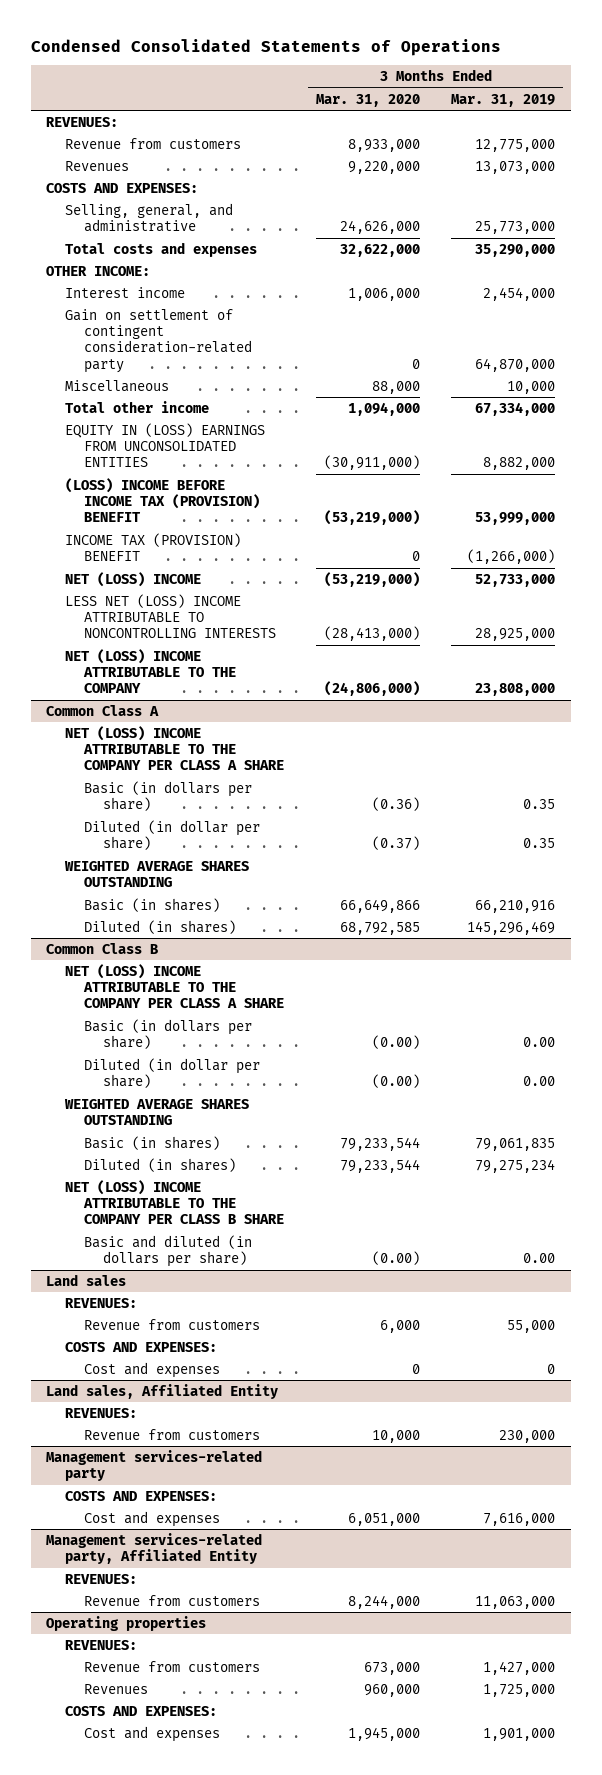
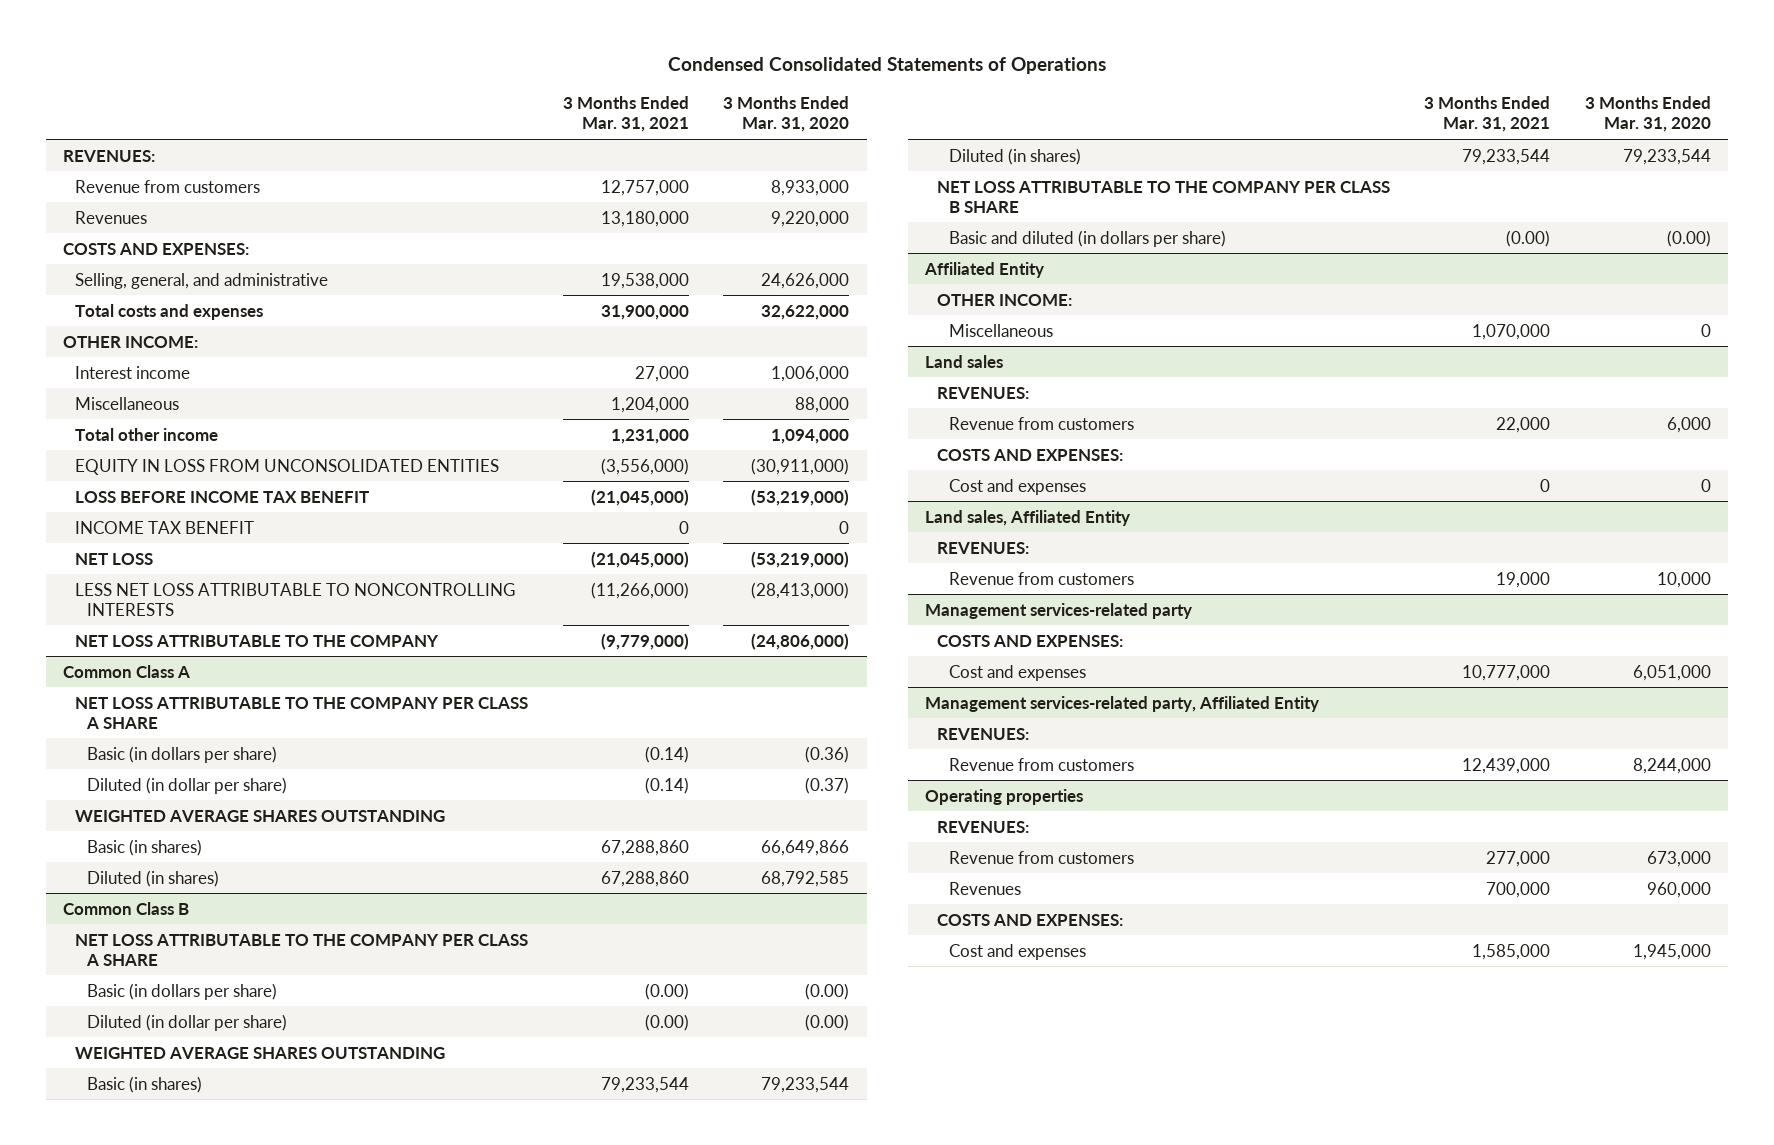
[451,93,556,107] Mar. 31, 2019 -> none
none -> [562,96,689,133] 3 Months Ended Mar. 31, 2021
[65,308,252,373] Gain on settlement of contingent consideration-related party -> none
[65,422,266,468] EQUITY IN (LOSS) EARNINGS FROM UNCONSOLIDATED ENTITIES -> [75,458,500,475] EQUITY IN LOSS FROM UNCONSOLIDATED ENTITIES
[65,477,260,523] (LOSS) INCOME BEFORE INCOME TAX (PROVISION) BENEFIT -> [75,490,370,503] LOSS BEFORE INCOME TAX BENEFIT
[65,532,242,562] INCOME TAX (PROVISION) BENEFIT -> [75,520,255,534] INCOME TAX BENEFIT
[65,571,202,587] NET (LOSS) INCOME -> [75,552,154,565] NET LOSS
[65,593,276,639] LESS NET (LOSS) INCOME ATTRIBUTABLE TO NONCONTROLLING INTERESTS -> [75,582,516,616] LESS NET LOSS ATTRIBUTABLE TO NONCONTROLLING INTERESTS
[65,648,236,694] NET (LOSS) INCOME ATTRIBUTABLE TO THE COMPANY -> [75,634,440,647] NET LOSS ATTRIBUTABLE TO THE COMPANY
[65,725,284,771] NET (LOSS) INCOME ATTRIBUTABLE TO THE COMPANY PER CLASS A SHARE -> [75,696,529,729] NET LOSS ATTRIBUTABLE TO THE COMPANY PER CLASS A SHARE
[65,963,284,1009] NET (LOSS) INCOME ATTRIBUTABLE TO THE COMPANY PER CLASS A SHARE -> [75,933,529,966] NET LOSS ATTRIBUTABLE TO THE COMPANY PER CLASS A SHARE
[65,1179,284,1225] NET (LOSS) INCOME ATTRIBUTABLE TO THE COMPANY PER CLASS B SHARE -> [936,180,1390,213] NET LOSS ATTRIBUTABLE TO THE COMPANY PER CLASS B SHARE
none -> [923,261,1044,278] Affiliated Entity
none -> [936,293,1072,306] OTHER INCOME:
none -> [948,323,1053,337] Miscellaneous

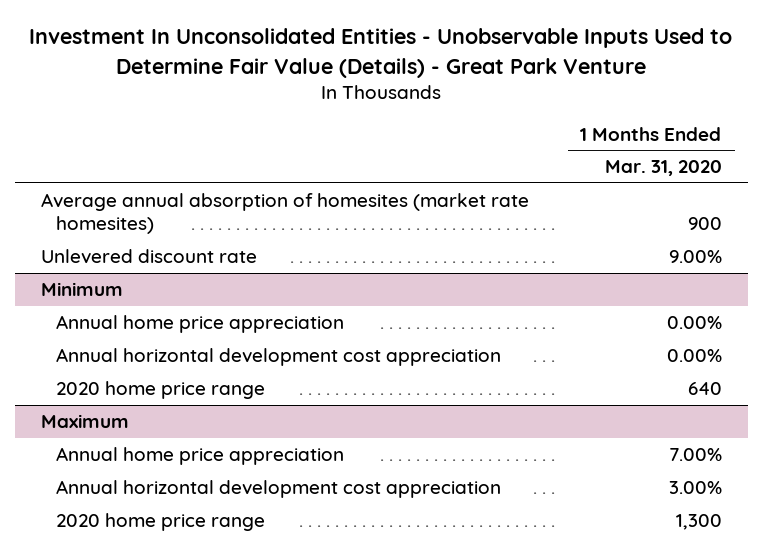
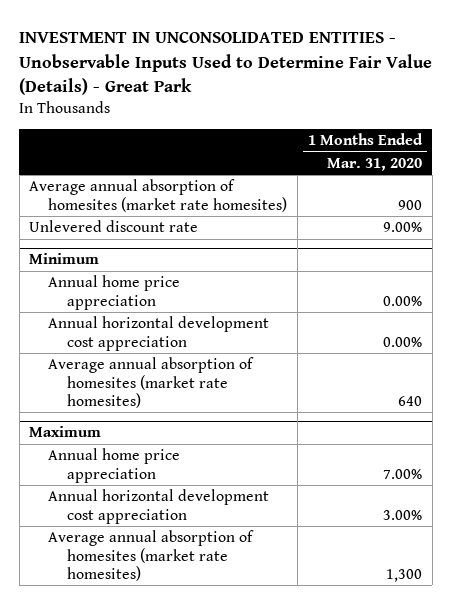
[29,28,733,78] Investment In Unconsolidated Entities - Unobservable Inputs Used to Determine Fair Value (Details) - Great Park Venture -> [19,32,433,96] INVESTMENT IN UNCONSOLIDATED ENTITIES - Unobservable Inputs Used to Determine Fair Value (Details) - Great Park
[56,380,266,399] 2020 home price range -> [48,357,255,409] Average annual absorption of homesites (market rate homesites)
[56,512,266,531] 2020 home price range -> [48,530,255,582] Average annual absorption of homesites (market rate homesites)

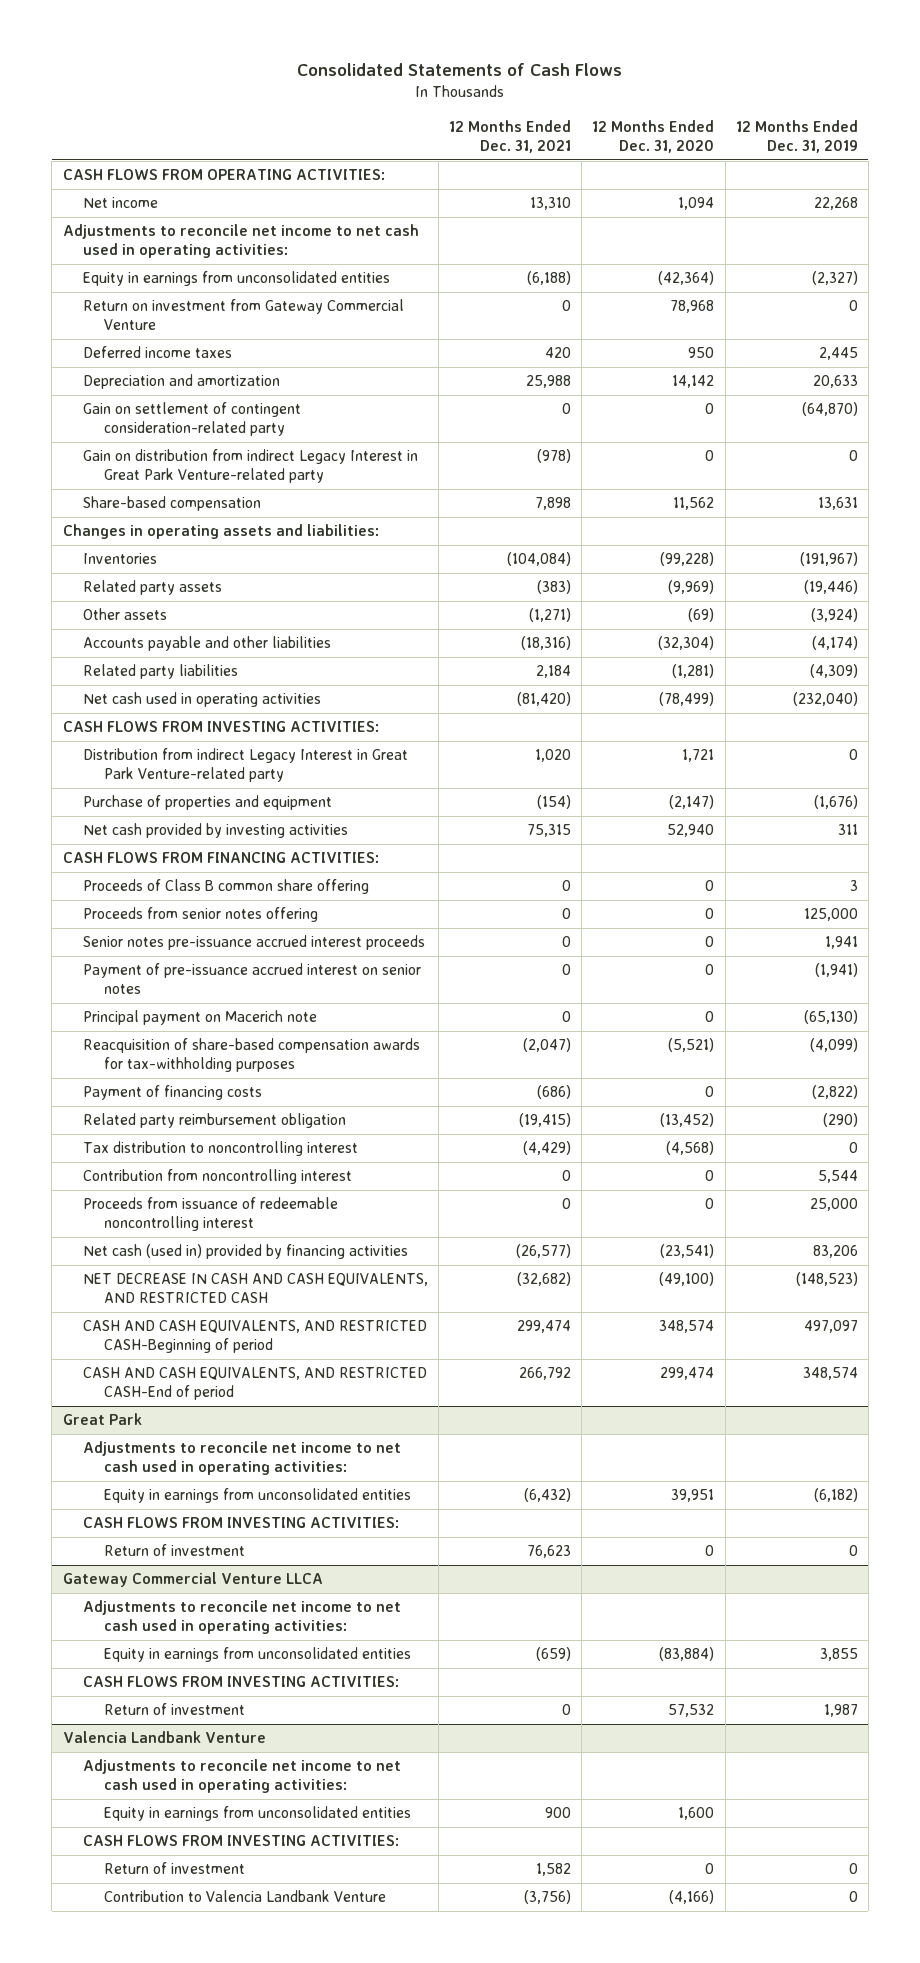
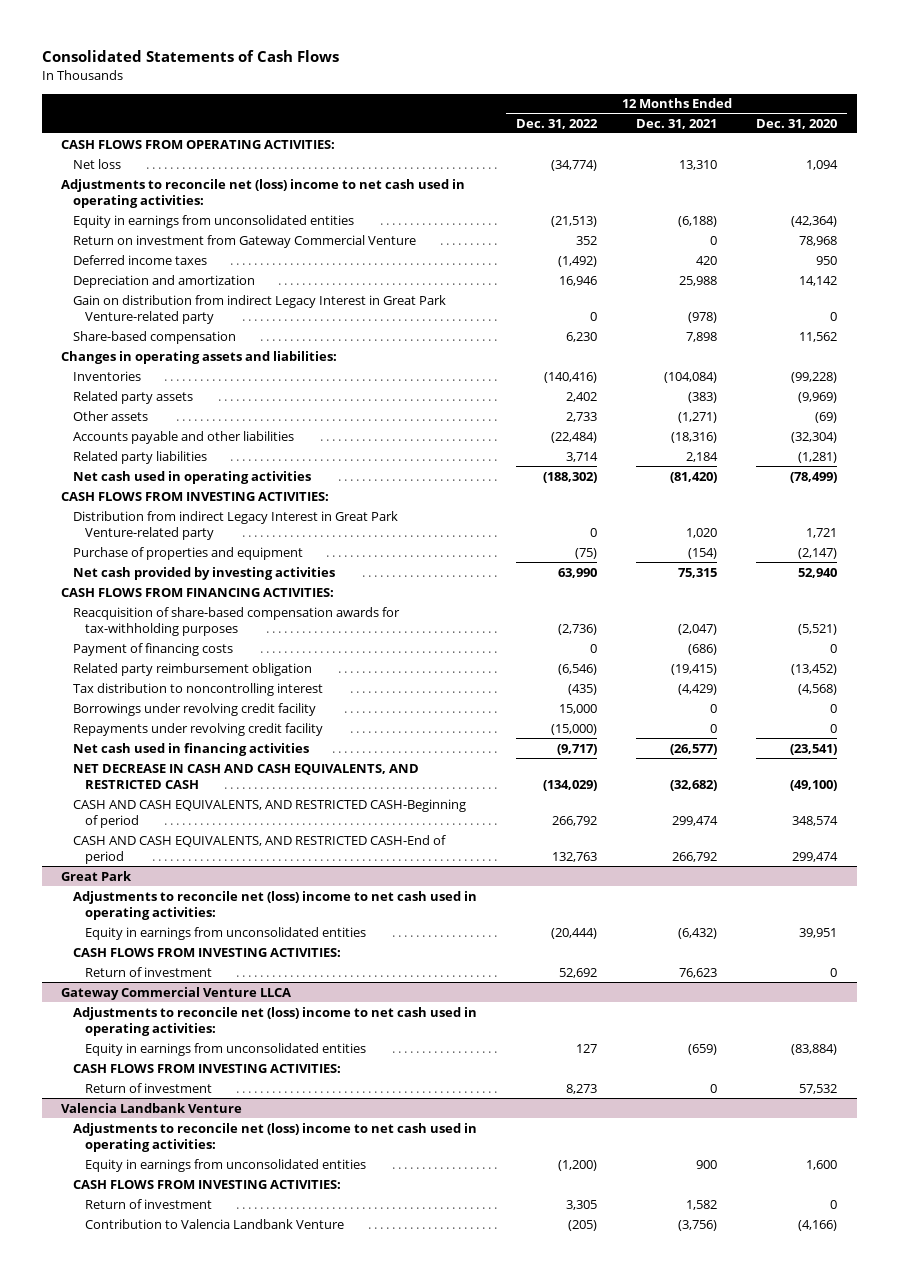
[735,120,858,153] 12 Months Ended Dec. 31, 2019 -> none
none -> [516,118,599,129] Dec. 31, 2022
[83,197,159,209] Net income -> [73,158,122,169] Net loss
[62,224,419,259] Adjustments to reconcile net income to net cash used in operating activities: -> [61,178,466,209] Adjustments to reconcile net (loss) income to net cash used in operating activities:
[83,402,302,437] Gain on settlement of contingent consideration-related party -> none
[83,879,370,895] Proceeds of Class B common share offering -> none
[83,907,319,923] Proceeds from senior notes offering -> none
[83,935,426,951] Senior notes pre-issuance accrued interest proceeds -> none
[83,963,422,995] Payment of pre-issuance accrued interest on senior notes -> none
[83,1010,318,1026] Principal payment on Macerich note -> none
[83,1169,353,1185] Contribution from noncontrolling interest -> none
[83,1197,339,1232] Proceeds from issuance of redeemable noncontrolling interest -> none
none -> [73,702,317,716] Borrowings under revolving credit facility
none -> [73,722,324,736] Repayments under revolving credit facility
[83,1244,409,1260] Net cash (used in) provided by financing activities -> [73,742,310,756] Net cash used in financing activities
[83,1441,402,1476] Adjustments to reconcile net income to net cash used in operating activities: -> [73,890,478,921] Adjustments to reconcile net (loss) income to net cash used in operating activities:
[83,1600,402,1635] Adjustments to reconcile net income to net cash used in operating activities: -> [73,1006,478,1037] Adjustments to reconcile net (loss) income to net cash used in operating activities:
[83,1759,402,1794] Adjustments to reconcile net income to net cash used in operating activities: -> [73,1122,478,1153] Adjustments to reconcile net (loss) income to net cash used in operating activities:

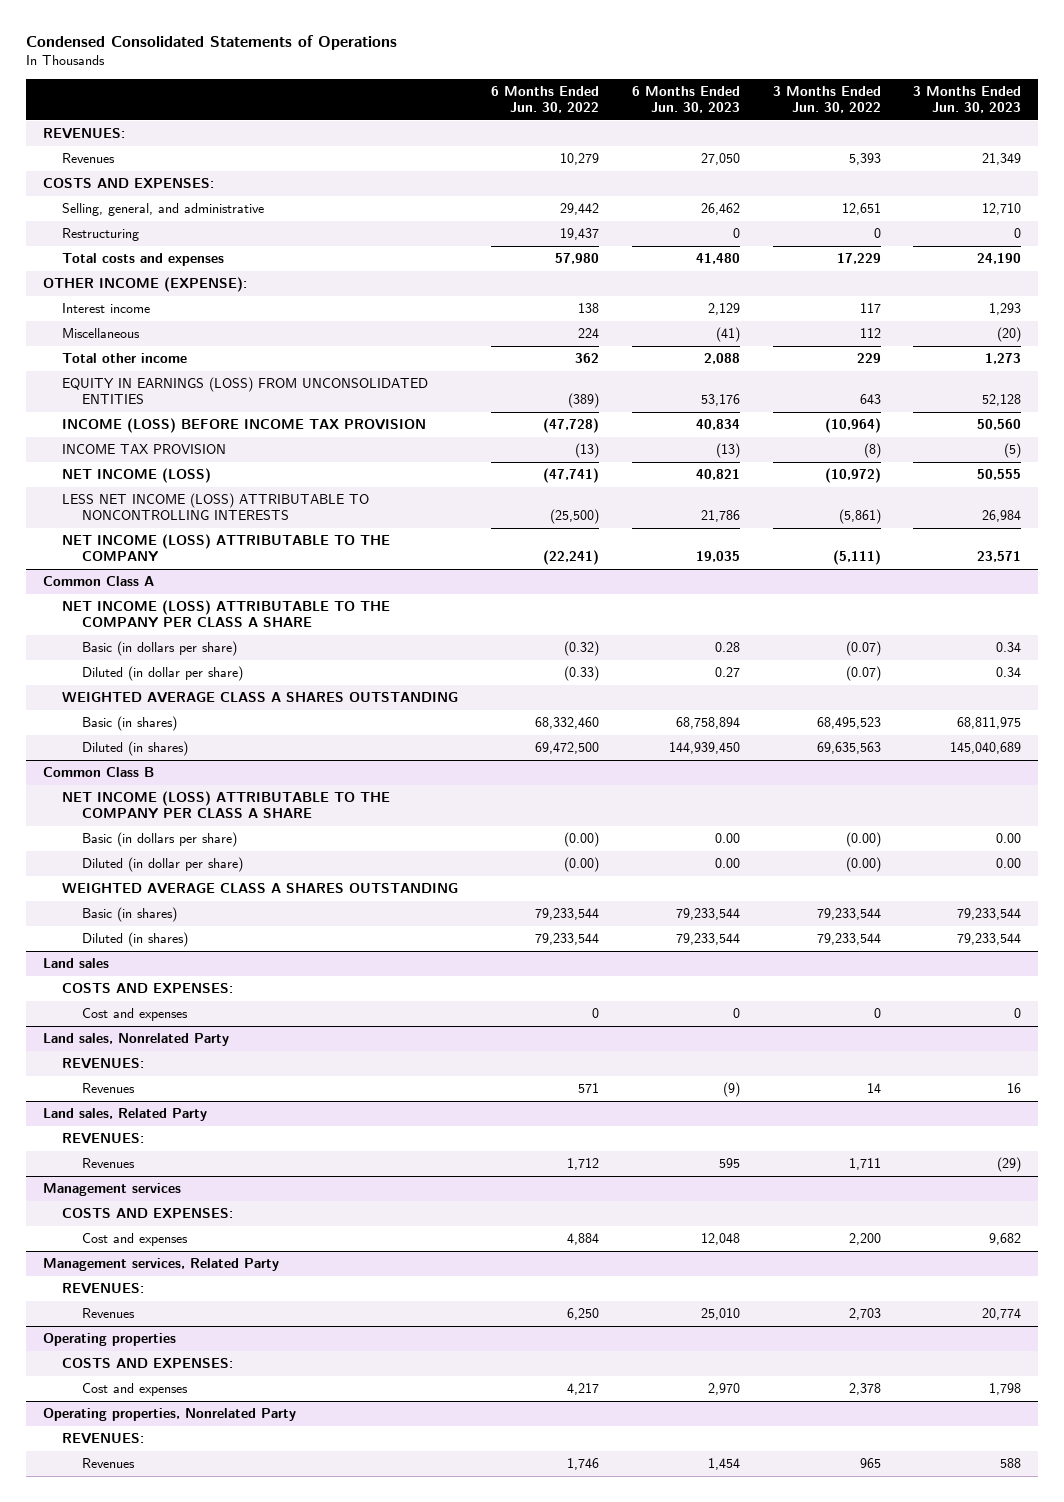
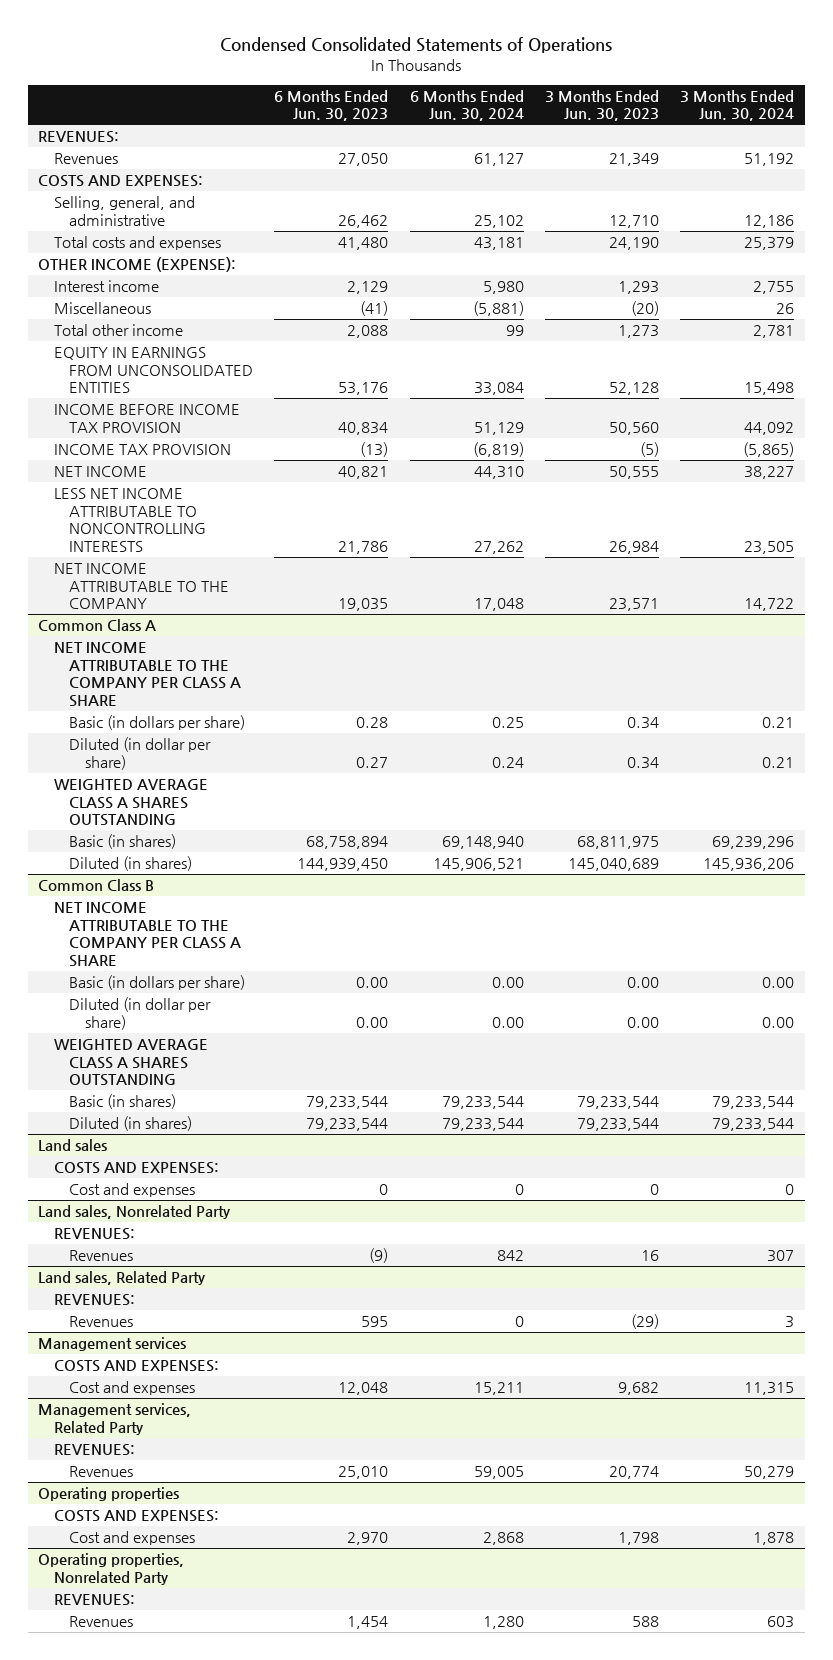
[491,85,600,113] 6 Months Ended Jun. 30, 2022 -> none
[772,85,881,113] 3 Months Ended Jun. 30, 2022 -> none
none -> [409,89,524,122] 6 Months Ended Jun. 30, 2024
none -> [680,89,795,122] 3 Months Ended Jun. 30, 2024
[62,228,140,242] Restructuring -> none
[62,377,429,405] EQUITY IN EARNINGS (LOSS) FROM UNCONSOLIDATED ENTITIES -> [53,347,254,394] EQUITY IN EARNINGS FROM UNCONSOLIDATED ENTITIES
[62,418,427,434] INCOME (LOSS) BEFORE INCOME TAX PROVISION -> [53,404,240,433] INCOME BEFORE INCOME TAX PROVISION
[62,468,212,484] NET INCOME (LOSS) -> [53,466,147,478] NET INCOME
[62,493,370,521] LESS NET INCOME (LOSS) ATTRIBUTABLE TO NONCONTROLLING INTERESTS -> [53,488,207,552] LESS NET INCOME ATTRIBUTABLE TO NONCONTROLLING INTERESTS
[62,534,391,562] NET INCOME (LOSS) ATTRIBUTABLE TO THE COMPANY -> [53,563,230,610] NET INCOME ATTRIBUTABLE TO THE COMPANY
[62,600,391,628] NET INCOME (LOSS) ATTRIBUTABLE TO THE COMPANY PER CLASS A SHARE -> [53,642,242,707] NET INCOME ATTRIBUTABLE TO THE COMPANY PER CLASS A SHARE
[62,791,391,819] NET INCOME (LOSS) ATTRIBUTABLE TO THE COMPANY PER CLASS A SHARE -> [53,902,242,967] NET INCOME ATTRIBUTABLE TO THE COMPANY PER CLASS A SHARE

